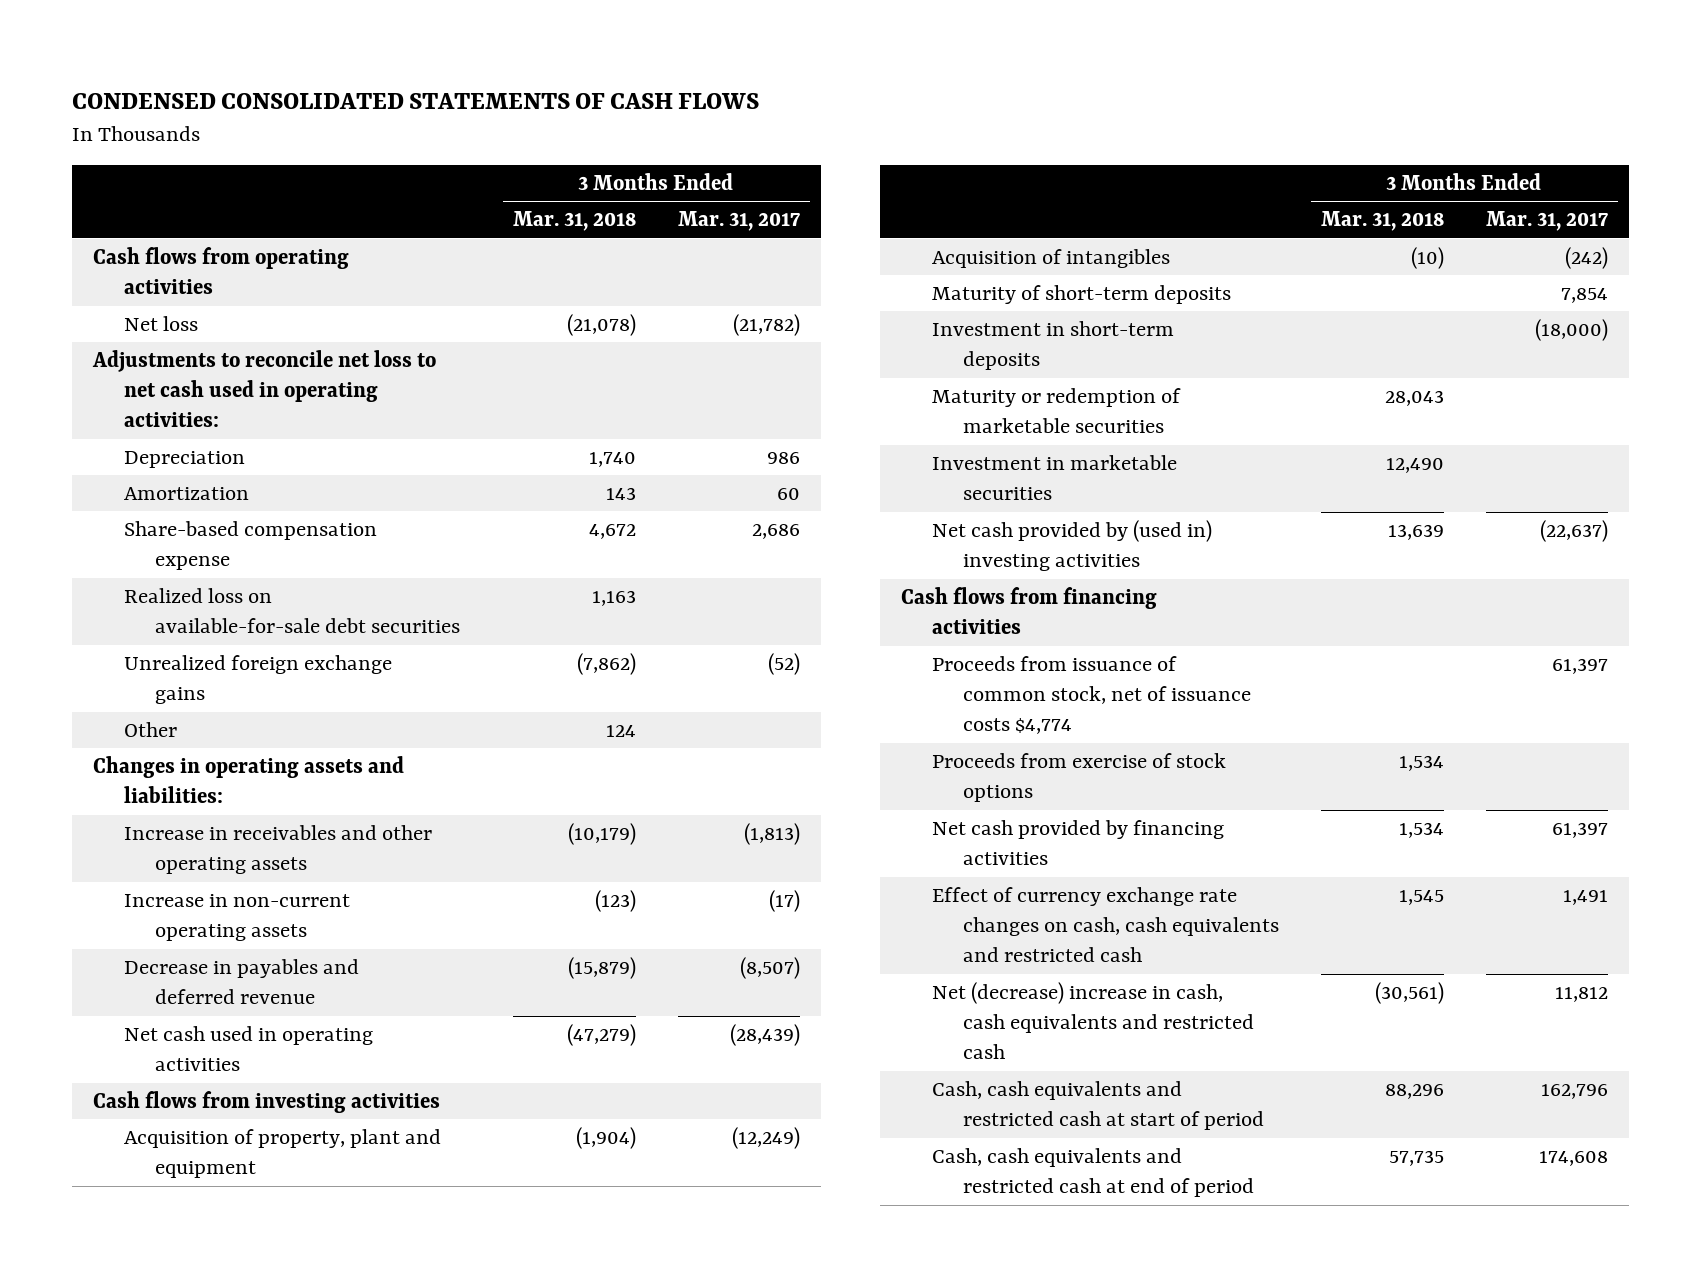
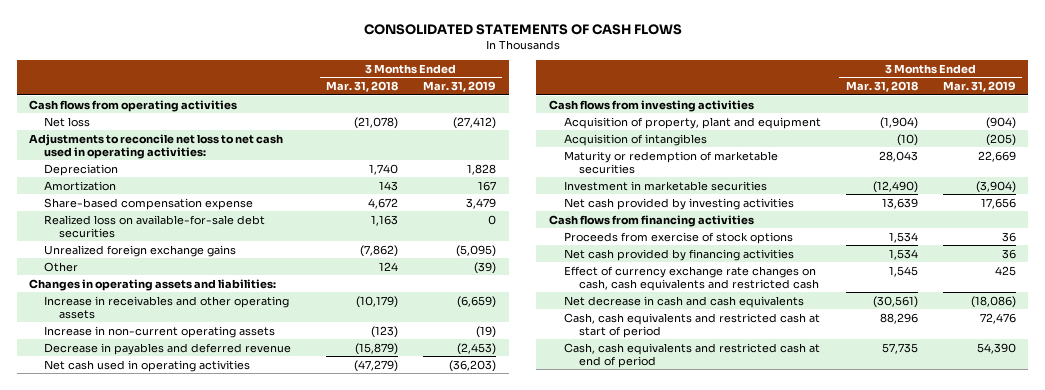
[72,93,760,110] CONDENSED CONSOLIDATED STATEMENTS OF CASH FLOWS -> [363,24,682,36] CONSOLIDATED STATEMENTS OF CASH FLOWS
[677,211,800,232] Mar. 31, 2017 -> none
none -> [423,81,497,93] Mar. 31, 2019
[932,285,1232,305] Maturity of short-term deposits -> none
[932,321,1175,371] Investment in short-term deposits -> none
[1386,458,1445,474] 12,490 -> [872,180,918,193] (12,490)
[932,520,1213,572] Net cash provided by (used in) investing activities -> [563,197,794,210] Net cash provided by investing activities
[932,656,1252,735] Proceeds from issuance of common stock, net of issuance costs $4,774 -> none
[932,982,1255,1060] Net (decrease) increase in cash, cash equivalents and restricted cash -> [563,295,804,308] Net decrease in cash and cash equivalents

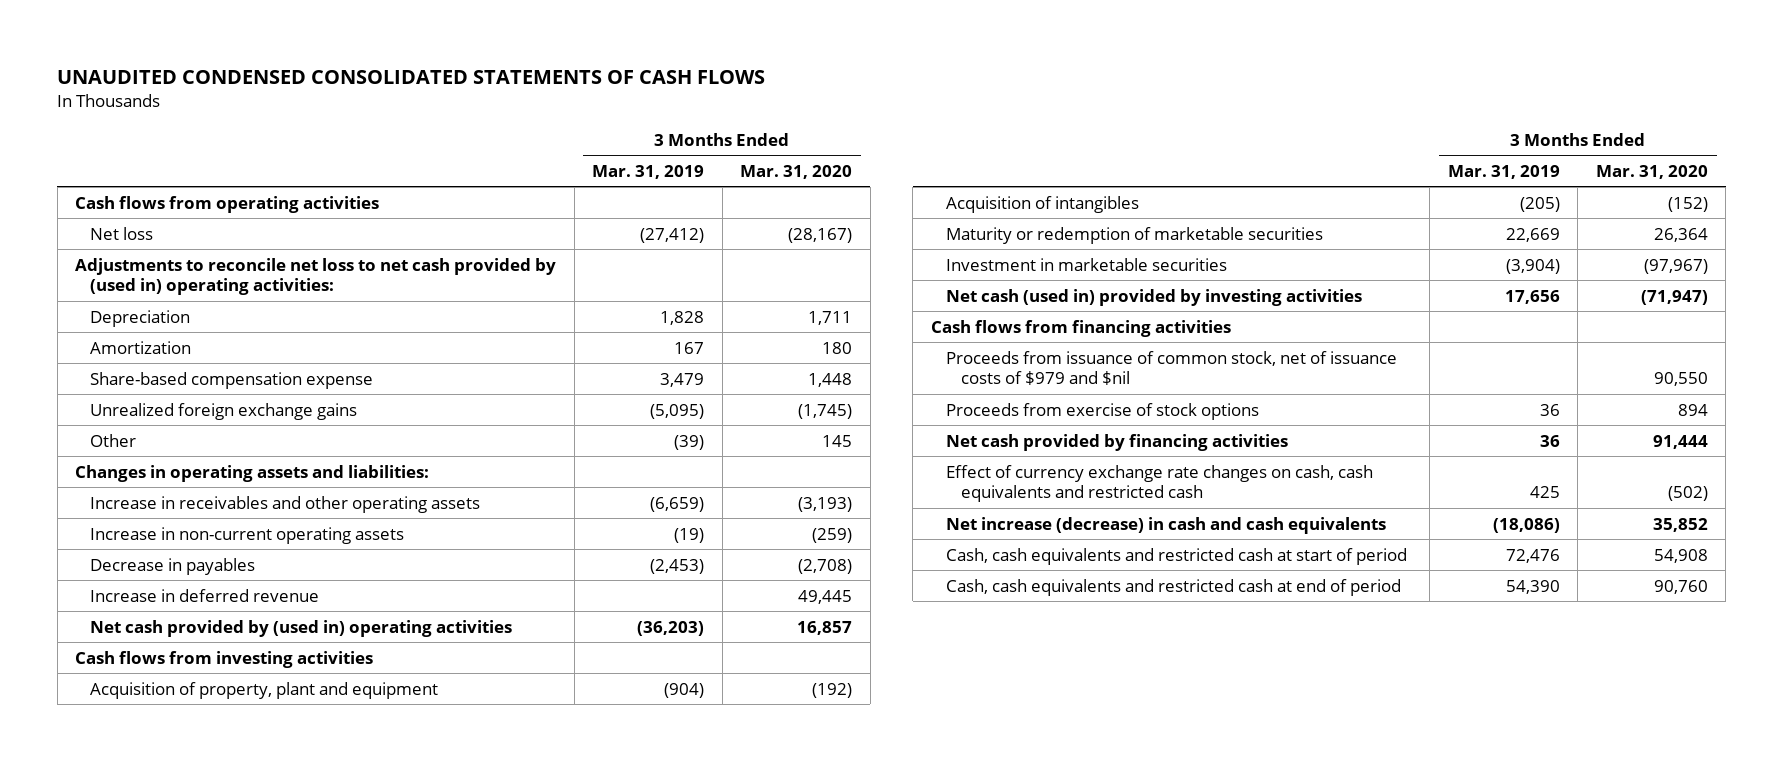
[363,24,682,36] CONSOLIDATED STATEMENTS OF CASH FLOWS -> [57,69,766,84] UNAUDITED CONDENSED CONSOLIDATED STATEMENTS OF CASH FLOWS
[326,81,399,93] Mar. 31, 2018 -> none
none -> [740,164,853,179] Mar. 31, 2020
[29,133,284,159] Adjustments to reconcile net loss to net cash used in operating activities: -> [75,257,557,296] Adjustments to reconcile net loss to net cash provided by (used in) operating activities:
[44,214,266,238] Realized loss on available-for-sale debt securities -> none
[44,342,292,355] Decrease in payables and deferred revenue -> [90,557,256,575] Decrease in payables
none -> [90,588,320,602] Increase in deferred revenue
[44,359,251,372] Net cash used in operating activities -> [90,619,513,637] Net cash provided by (used in) operating activities
[563,197,794,210] Net cash provided by investing activities -> [946,288,1363,306] Net cash (used in) provided by investing activities
none -> [946,350,1398,386] Proceeds from issuance of common stock, net of issuance costs of $979 and $nil
[563,295,804,308] Net decrease in cash and cash equivalents -> [946,516,1387,534] Net increase (decrease) in cash and cash equivalents

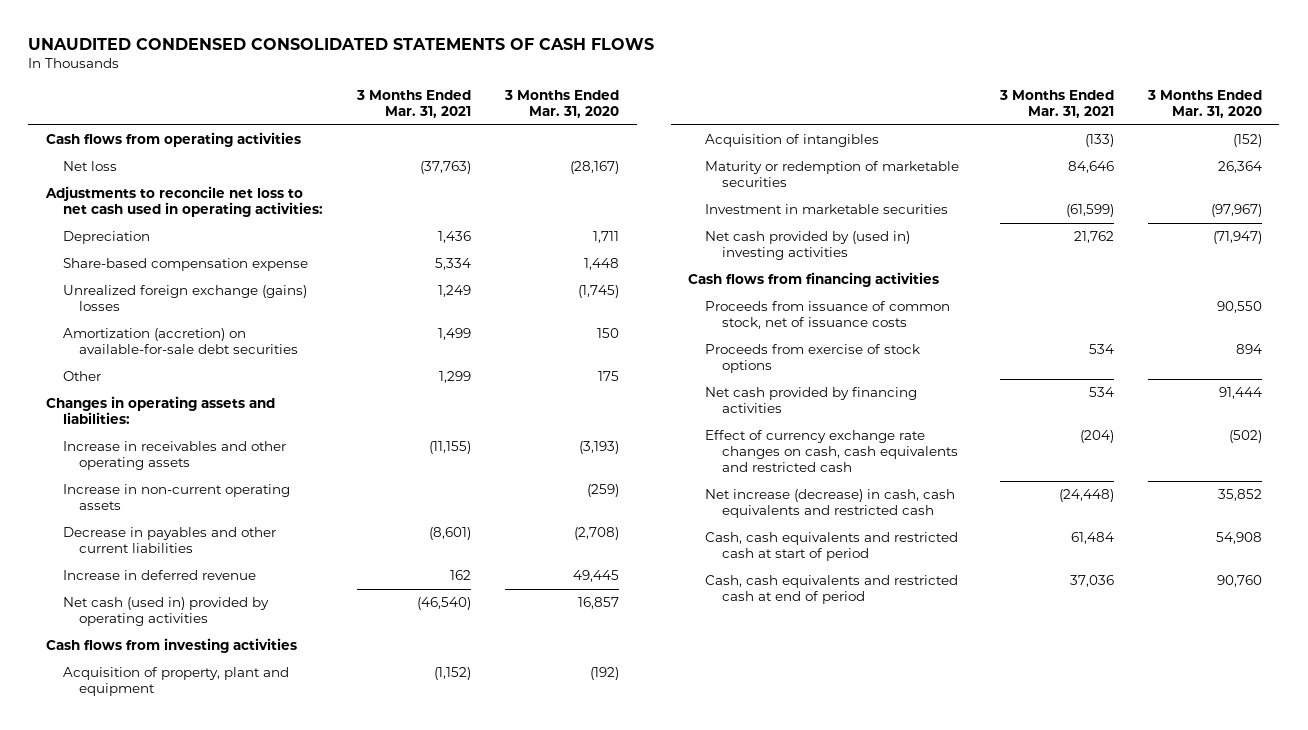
[592,164,705,179] Mar. 31, 2019 -> none
none -> [356,90,472,119] 3 Months Ended Mar. 31, 2021
[75,257,557,296] Adjustments to reconcile net loss to net cash provided by (used in) operating activities: -> [44,186,323,218] Adjustments to reconcile net loss to net cash used in operating activities:
[90,340,192,354] Amortization -> none
[90,402,358,420] Unrealized foreign exchange gains -> [62,285,307,312] Unrealized foreign exchange (gains) losses
none -> [62,328,299,355] Amortization (accretion) on available-for-sale debt securities
[822,434,853,447] 145 -> [598,371,620,382] 175
[90,557,256,575] Decrease in payables -> [62,527,276,554] Decrease in payables and other current liabilities
[90,619,513,637] Net cash provided by (used in) operating activities -> [62,597,269,627] Net cash (used in) provided by operating activities
[946,288,1363,306] Net cash (used in) provided by investing activities -> [705,231,911,261] Net cash provided by (used in) investing activities
[946,350,1398,386] Proceeds from issuance of common stock, net of issuance costs of $979 and $nil -> [705,301,951,330] Proceeds from issuance of common stock, net of issuance costs
[946,516,1387,534] Net increase (decrease) in cash and cash equivalents -> [705,489,956,519] Net increase (decrease) in cash, cash equivalents and restricted cash

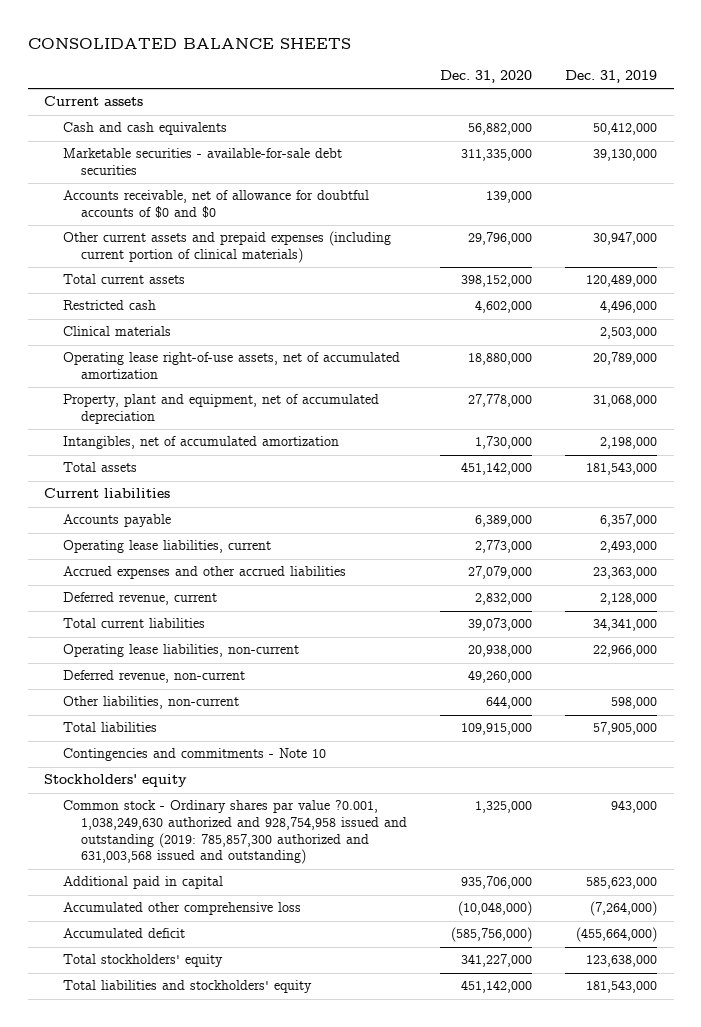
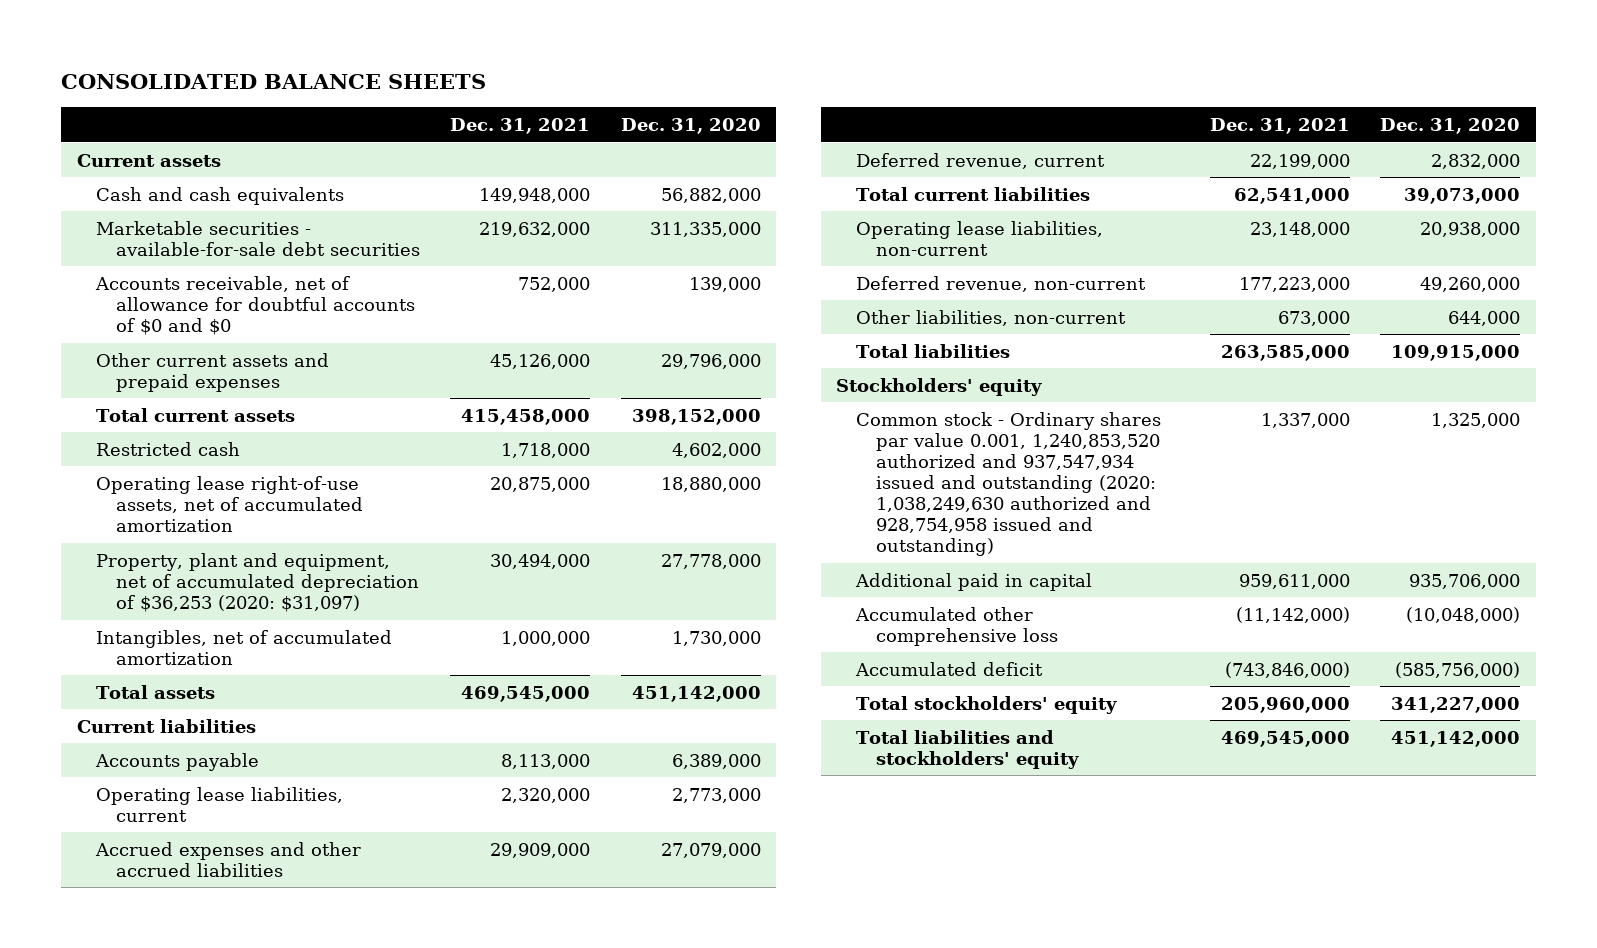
[565,69,658,83] Dec. 31, 2019 -> none
none -> [450,118,591,135] Dec. 31, 2021
[62,231,391,264] Other current assets and prepaid expenses (including current portion of clinical materials) -> [96,352,330,392] Other current assets and prepaid expenses
[62,326,171,337] Clinical materials -> none
[62,394,379,425] Property, plant and equipment, net of accumulated depreciation -> [96,552,420,612] Property, plant and equipment, net of accumulated depreciation of $36,253 (2020: $31,097)
[62,748,326,762] Contingencies and commitments - Note 10 -> none
[62,800,407,865] Common stock - Ordinary shares par value ?0.001, 1,038,249,630 authorized and 928,754,958 issued and outstanding (2019: 785,857,300 authorized and 631,003,568 issued and outstanding) -> [855,411,1161,557] Common stock - Ordinary shares par value 0.001, 1,240,853,520 authorized and 937,547,934 issued and outstanding (2020: 1,038,249,630 authorized and 928,754,958 issued and outstanding)

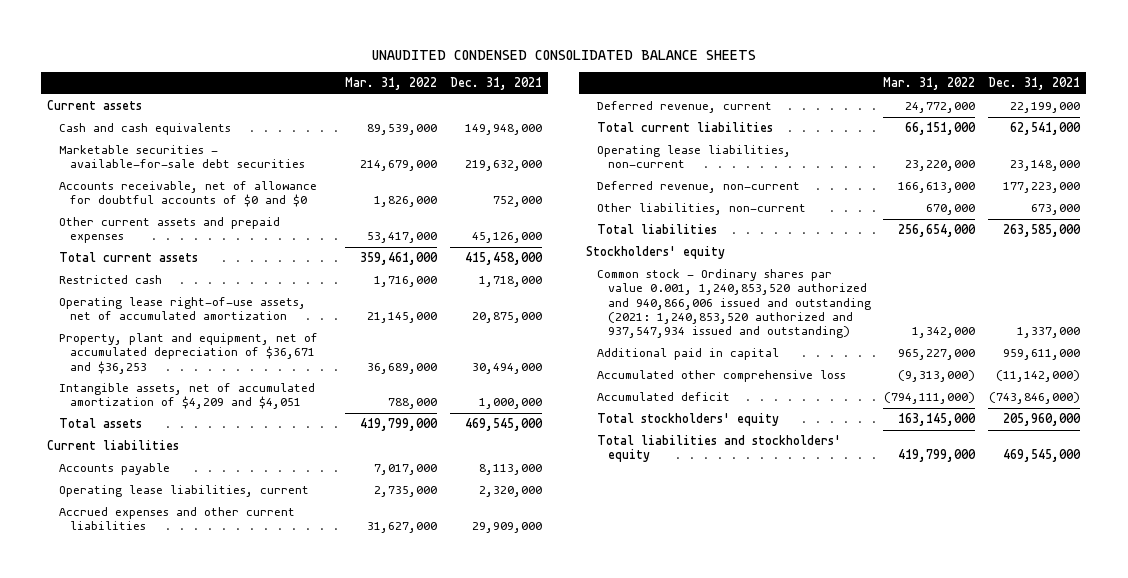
[61,74,487,90] CONSOLIDATED BALANCE SHEETS -> [371,50,756,61] UNAUDITED CONDENSED CONSOLIDATED BALANCE SHEETS
[620,118,761,135] Dec. 31, 2020 -> none
none -> [345,77,438,91] Mar. 31, 2022
[96,552,420,612] Property, plant and equipment, net of accumulated depreciation of $36,253 (2020: $31,097) -> [58,332,318,374] Property, plant and equipment, net of accumulated depreciation of $36,671 and $36,253
[96,629,393,665] Intangibles, net of accumulated amortization -> [58,382,315,410] Intangible assets, net of accumulated amortization of $4,209 and $4,051
[95,841,362,877] Accrued expenses and other accrued liabilities -> [58,506,295,531] Accrued expenses and other current liabilities
[855,411,1161,557] Common stock - Ordinary shares par value 0.001, 1,240,853,520 authorized and 937,547,934 issued and outstanding (2020: 1,038,249,630 authorized and 928,754,958 issued and outstanding) -> [596,268,871,339] Common stock - Ordinary shares par value 0.001, 1,240,853,520 authorized and 940,866,006 issued and outstanding (2021: 1,240,853,520 authorized and 937,547,934 issued and outstanding)

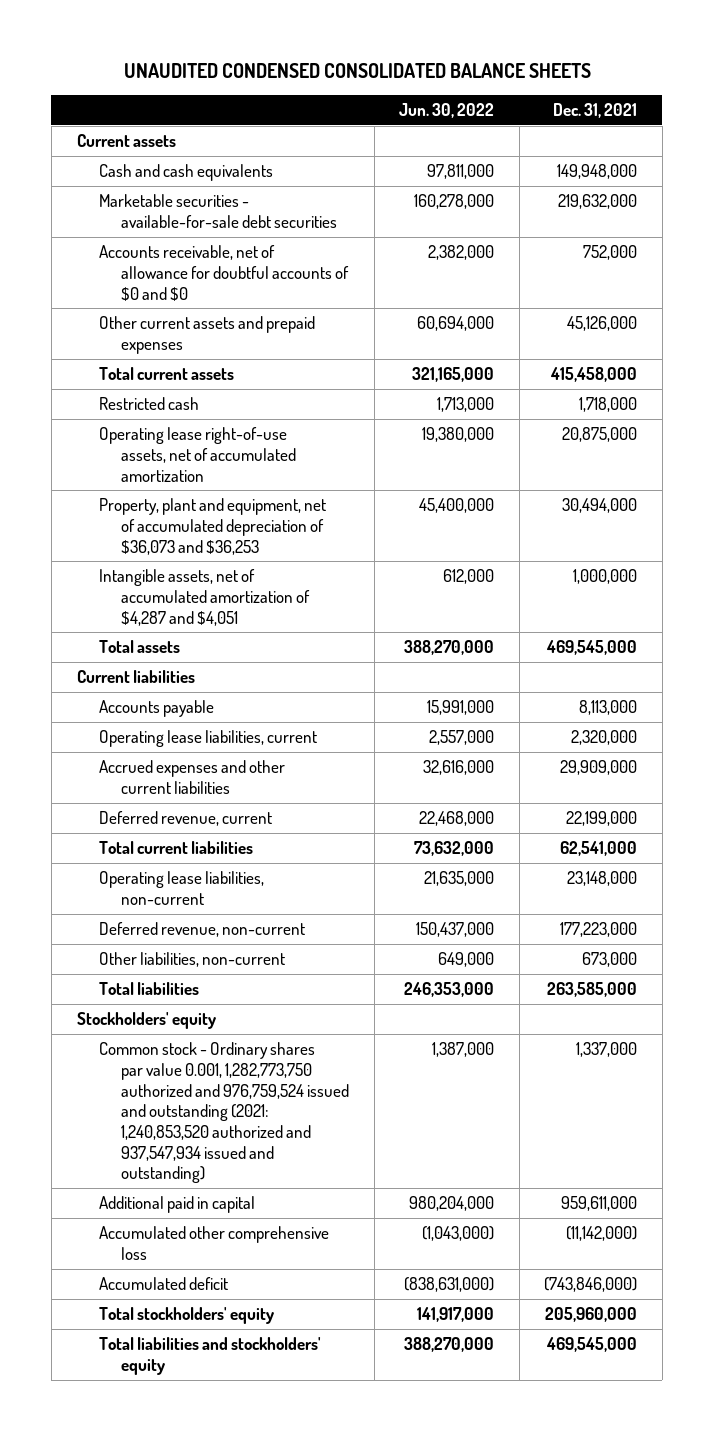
[345,77,438,91] Mar. 31, 2022 -> none
none -> [399,103,495,119] Jun. 30, 2022
[58,332,318,374] Property, plant and equipment, net of accumulated depreciation of $36,671 and $36,253 -> [98,498,326,555] Property, plant and equipment, net of accumulated depreciation of $36,073 and $36,253
[58,382,315,410] Intangible assets, net of accumulated amortization of $4,209 and $4,051 -> [98,569,310,626] Intangible assets, net of accumulated amortization of $4,287 and $4,051
[596,268,871,339] Common stock - Ordinary shares par value 0.001, 1,240,853,520 authorized and 940,866,006 issued and outstanding (2021: 1,240,853,520 authorized and 937,547,934 issued and outstanding) -> [98,1042,349,1184] Common stock - Ordinary shares par value 0.001, 1,282,773,750 authorized and 976,759,524 issued and outstanding (2021: 1,240,853,520 authorized and 937,547,934 issued and outstanding)

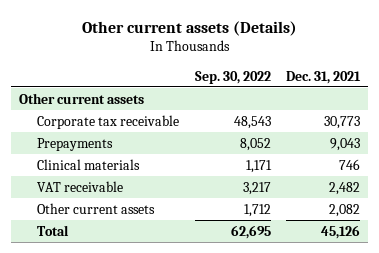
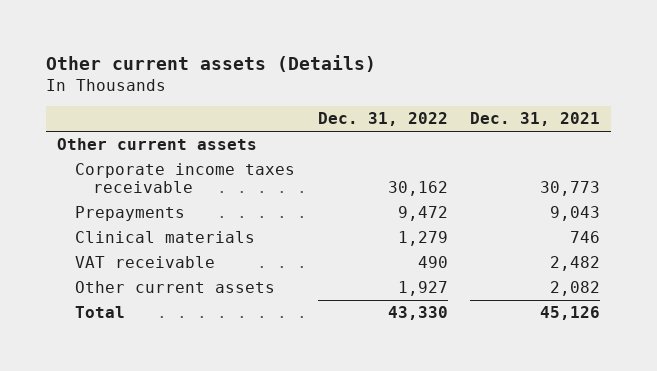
[194,70,271,84] Sep. 30, 2022 -> none
none -> [317,112,448,127] Dec. 31, 2022
[37,114,180,129] Corporate tax receivable -> [75,163,296,194] Corporate income taxes receivable

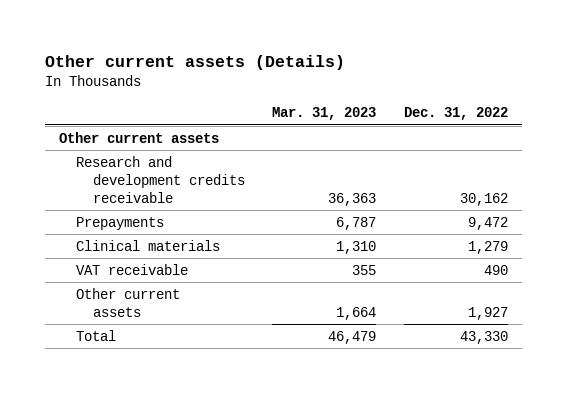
[470,112,601,127] Dec. 31, 2021 -> none
none -> [272,107,377,121] Mar. 31, 2023
[75,163,296,194] Corporate income taxes receivable -> [75,155,245,203] Research and development credits receivable

